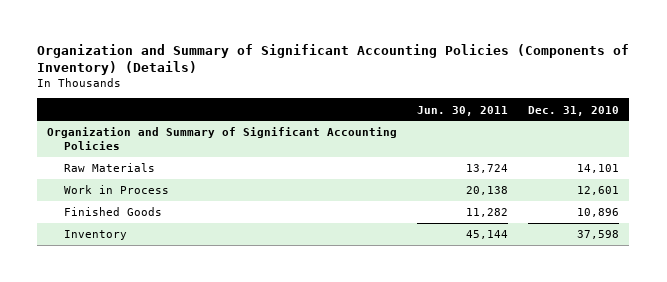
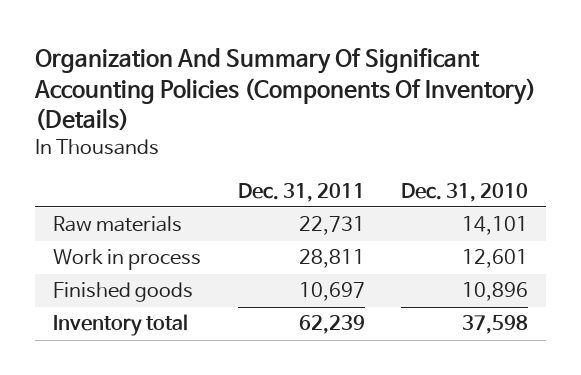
[37,43,630,76] Organization and Summary of Significant Accounting Policies (Components of Inventory) (Details) -> [33,47,536,132] Organization And Summary Of Significant Accounting Policies (Components Of Inventory) (Details)
[417,105,509,116] Jun. 30, 2011 -> none
none -> [237,182,365,202] Dec. 31, 2011
[47,127,398,151] Organization and Summary of Significant Accounting Policies -> none
[63,163,155,173] Raw Materials -> [53,216,183,233] Raw materials
[63,185,169,195] Work in Process -> [53,249,202,271] Work in process
[63,207,162,217] Finished Goods -> [53,282,194,303] Finished goods
[63,230,127,241] Inventory -> [53,314,189,337] Inventory total

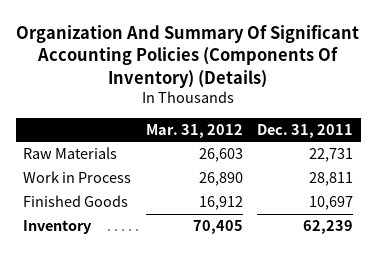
[401,182,529,202] Dec. 31, 2010 -> none
none -> [145,123,243,138] Mar. 31, 2012
[53,216,183,233] Raw materials -> [23,147,118,160] Raw Materials
[53,249,202,271] Work in process -> [23,171,132,184] Work in Process
[53,282,194,303] Finished goods -> [23,195,129,208] Finished Goods
[53,314,189,337] Inventory total -> [23,220,93,235] Inventory

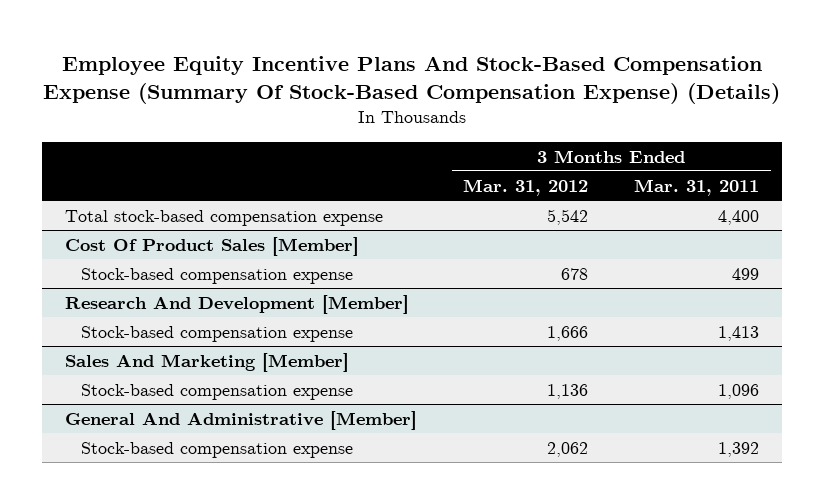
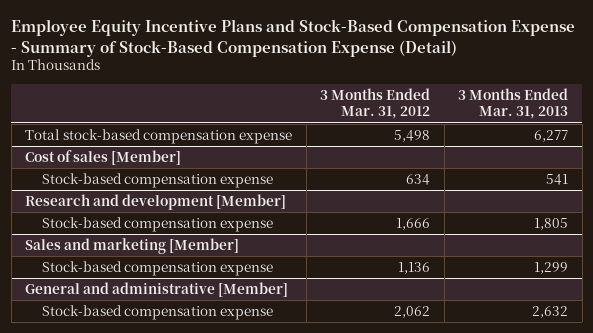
[43,55,781,104] Employee Equity Incentive Plans And Stock-Based Compensation Expense (Summary Of Stock-Based Compensation Expense) (Details) -> [11,18,576,57] Employee Equity Incentive Plans and Stock-Based Compensation Expense - Summary of Stock-Based Compensation Expense (Detail)
[634,178,760,196] Mar. 31, 2011 -> none
none -> [458,87,569,120] 3 Months Ended Mar. 31, 2013
[547,208,589,225] 5,542 -> [394,129,431,142] 5,498
[65,236,360,256] Cost Of Product Sales [Member] -> [25,149,182,165] Cost of sales [Member]
[561,267,589,280] 678 -> [406,173,431,185] 634
[65,294,410,314] Research And Development [Member] -> [25,193,287,210] Research and development [Member]
[65,352,350,372] Sales And Marketing [Member] -> [25,237,240,254] Sales and marketing [Member]
[65,410,418,430] General And Administrative [Member] -> [25,281,289,297] General and administrative [Member]

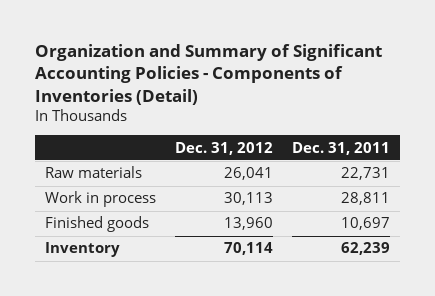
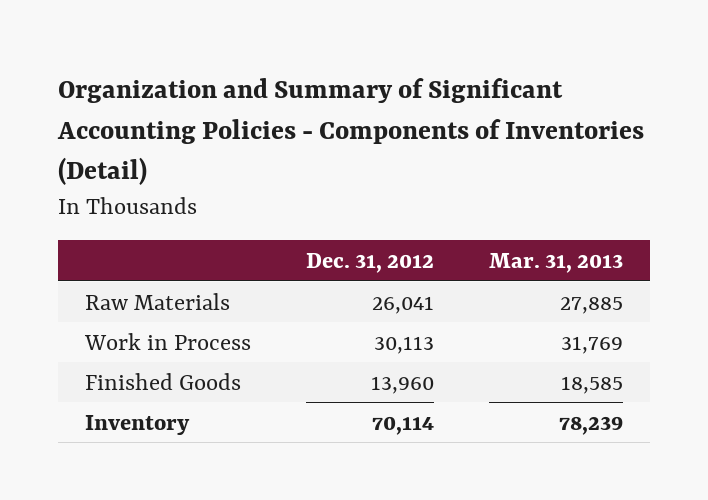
[292,141,391,155] Dec. 31, 2011 -> none
none -> [488,253,623,274] Mar. 31, 2013
[44,166,142,179] Raw materials -> [85,292,231,310] Raw Materials
[44,191,156,208] Work in process -> [84,332,252,350] Work in Process
[44,216,149,233] Finished goods -> [85,372,242,390] Finished Goods

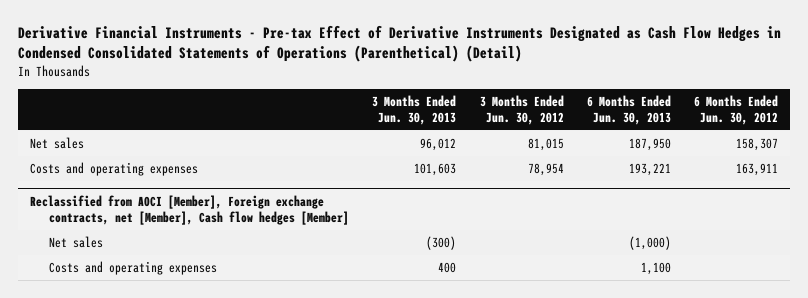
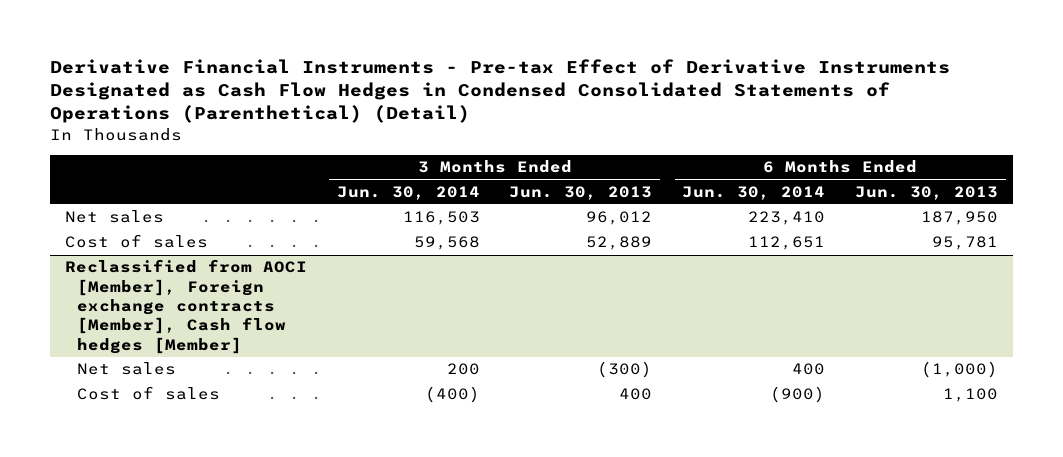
[479,94,564,125] 3 Months Ended Jun. 30, 2012 -> none
[694,94,779,125] 6 Months Ended Jun. 30, 2012 -> none
none -> [336,185,480,200] Jun. 30, 2014
none -> [682,185,826,200] Jun. 30, 2014
[29,162,198,177] Costs and operating expenses -> none
none -> [64,234,208,249] Cost of sales
[29,195,350,225] Reclassified from AOCI [Member], Foreign exchange contracts, net [Member], Cash flow hedges [Member] -> [64,259,307,354] Reclassified from AOCI [Member], Foreign exchange contracts [Member], Cash flow hedges [Member]
[49,261,218,276] Costs and operating expenses -> [77,386,221,401] Cost of sales

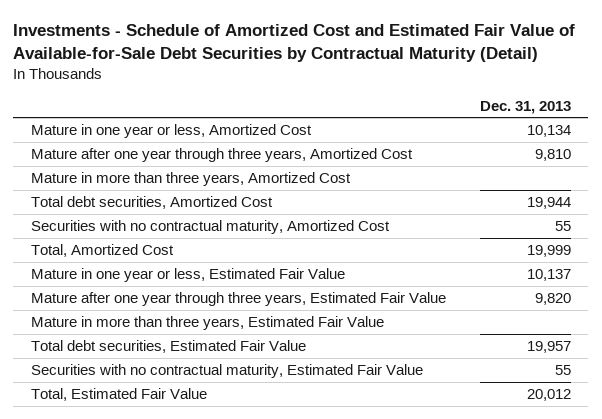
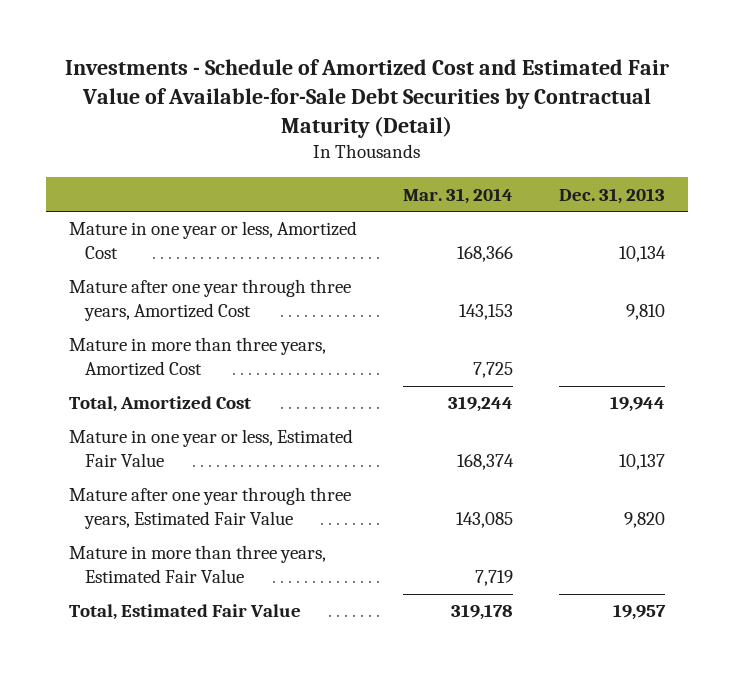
none -> [402,187,513,204] Mar. 31, 2014
[30,219,390,234] Securities with no contractual maturity, Amortized Cost -> none
[30,243,174,257] Total, Amortized Cost -> none
[30,195,273,209] Total debt securities, Amortized Cost -> [68,396,251,413] Total, Amortized Cost
[30,363,423,378] Securities with no contractual maturity, Estimated Fair Value -> none
[30,387,207,401] Total, Estimated Fair Value -> none
[30,339,306,353] Total debt securities, Estimated Fair Value -> [68,604,301,621] Total, Estimated Fair Value

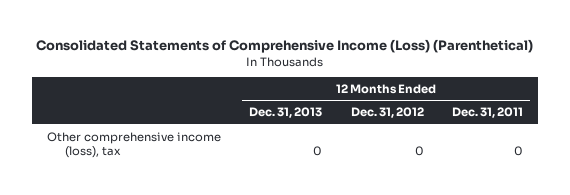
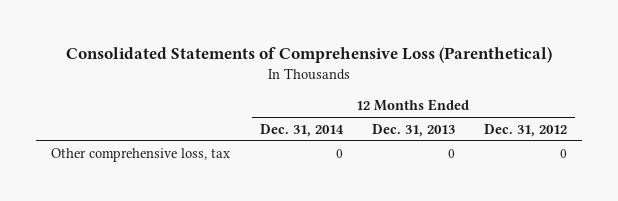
[36,39,534,54] Consolidated Statements of Comprehensive Income (Loss) (Parenthetical) -> [66,47,553,64] Consolidated Statements of Comprehensive Loss (Parenthetical)
[452,107,524,119] Dec. 31, 2011 -> none
none -> [259,123,344,137] Dec. 31, 2014
[46,131,221,159] Other comprehensive income (loss), tax -> [51,148,231,163] Other comprehensive loss, tax

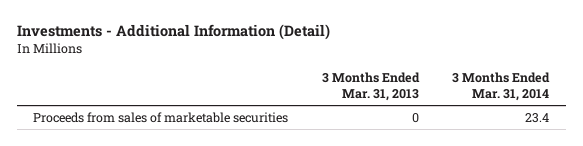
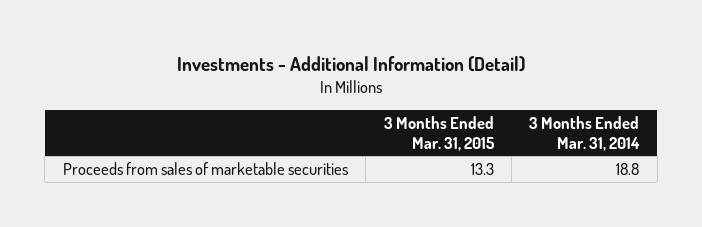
[321,72,420,102] 3 Months Ended Mar. 31, 2013 -> none
none -> [383,115,495,151] 3 Months Ended Mar. 31, 2015
[525,113,550,124] 23.4 -> [616,163,640,176] 18.8

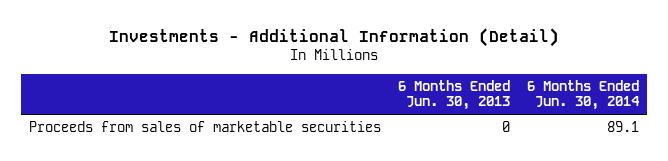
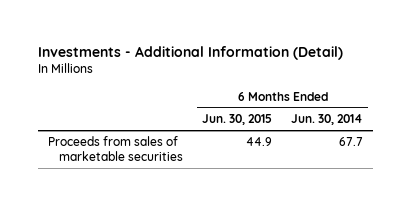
[398,79,511,111] 6 Months Ended Jun. 30, 2013 -> none
none -> [202,114,273,126] Jun. 30, 2015
[606,121,639,133] 89.1 -> [339,137,364,147] 67.7

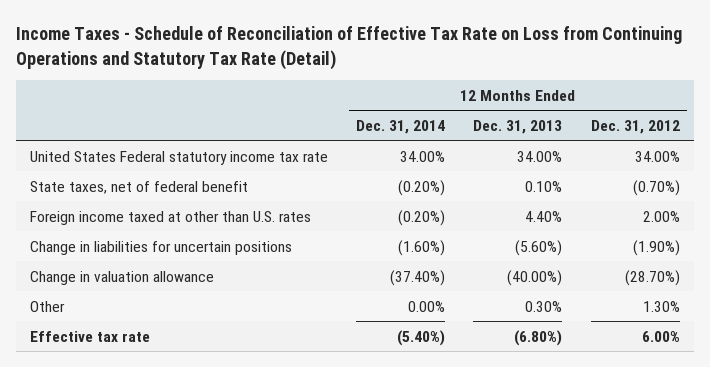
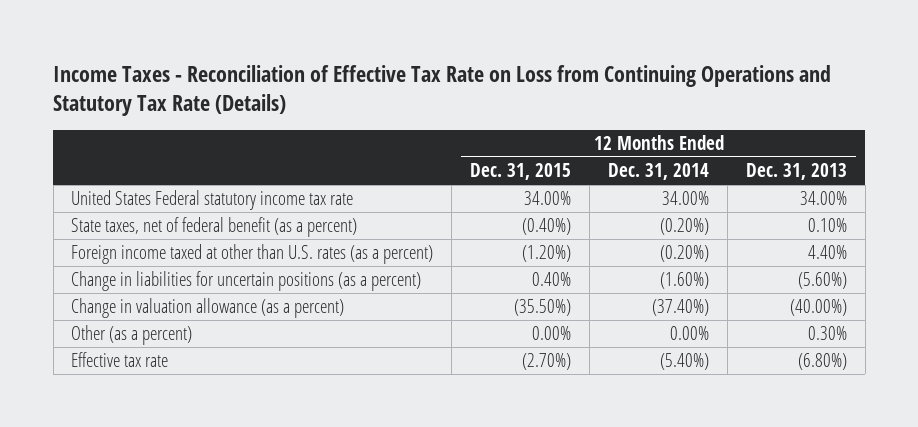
[15,26,682,70] Income Taxes - Schedule of Reconciliation of Effective Tax Rate on Loss from Continuing Operations and Statutory Tax Rate (Detail) -> [53,64,832,116] Income Taxes - Reconciliation of Effective Tax Rate on Loss from Continuing Operations and Statutory Tax Rate (Details)
[590,119,680,134] Dec. 31, 2012 -> none
none -> [470,163,572,181] Dec. 31, 2015
[30,180,249,194] State taxes, net of federal benefit -> [71,217,358,238] State taxes, net of federal benefit (as a percent)
[30,210,312,225] Foreign income taxed at other than U.S. rates -> [71,244,434,265] Foreign income taxed at other than U.S. rates (as a percent)
[30,240,293,255] Change in liabilities for uncertain positions -> [71,271,422,292] Change in liabilities for uncertain positions (as a percent)
[30,270,215,285] Change in valuation allowance -> [71,298,345,319] Change in valuation allowance (as a percent)
[30,300,66,312] Other -> [71,325,193,346] Other (as a percent)

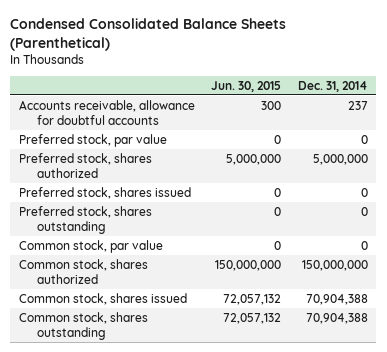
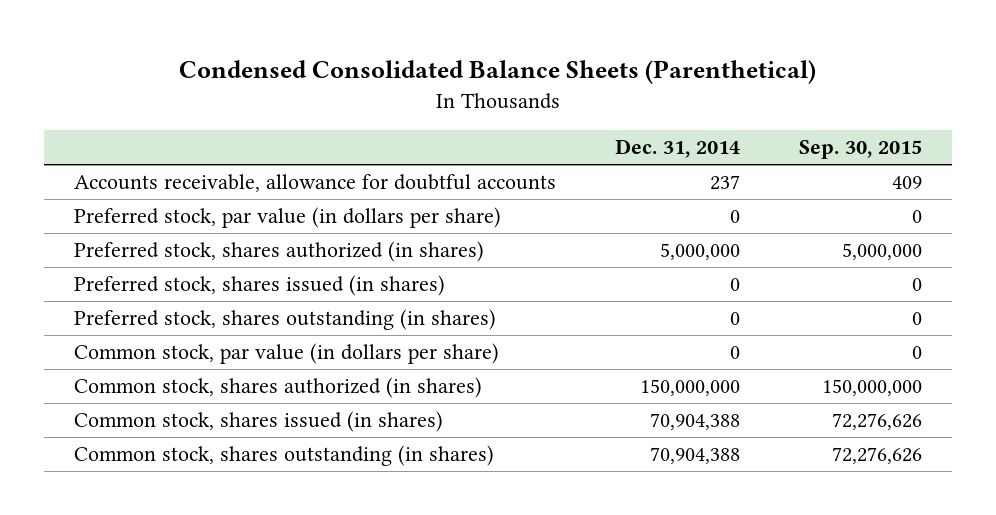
[211,80,282,92] Jun. 30, 2015 -> none
none -> [799,140,923,160] Sep. 30, 2015
[18,133,167,147] Preferred stock, par value -> [73,207,501,229] Preferred stock, par value (in dollars per share)
[18,152,152,178] Preferred stock, shares authorized -> [73,241,484,263] Preferred stock, shares authorized (in shares)
[18,186,191,199] Preferred stock, shares issued -> [73,275,445,297] Preferred stock, shares issued (in shares)
[18,205,152,234] Preferred stock, shares outstanding -> [73,309,496,331] Preferred stock, shares outstanding (in shares)
[18,239,163,253] Common stock, par value -> [73,343,499,365] Common stock, par value (in dollars per share)
[18,258,148,284] Common stock, shares authorized -> [73,377,482,399] Common stock, shares authorized (in shares)
[18,292,187,305] Common stock, shares issued -> [73,411,443,433] Common stock, shares issued (in shares)
[18,311,148,340] Common stock, shares outstanding -> [73,445,494,467] Common stock, shares outstanding (in shares)

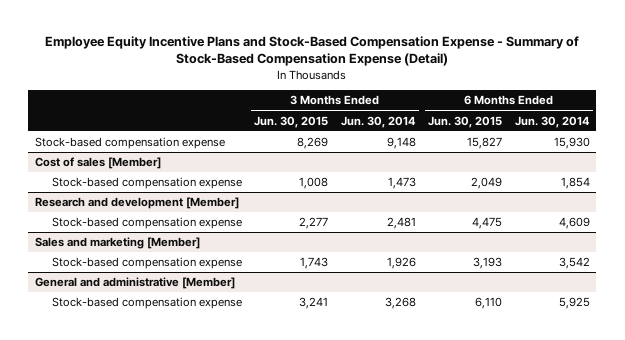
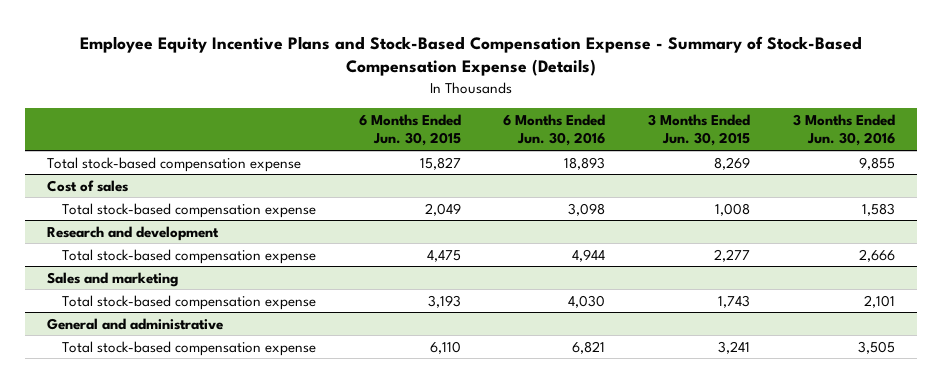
[45,35,580,67] Employee Equity Incentive Plans and Stock-Based Compensation Expense - Summary of Stock-Based Compensation Expense (Detail) -> [79,35,862,77] Employee Equity Incentive Plans and Stock-Based Compensation Expense - Summary of Stock-Based Compensation Expense (Details)
[340,115,416,128] Jun. 30, 2014 -> none
[514,115,590,128] Jun. 30, 2014 -> none
none -> [503,113,606,147] 6 Months Ended Jun. 30, 2016
none -> [793,113,896,147] 3 Months Ended Jun. 30, 2016
[34,137,225,150] Stock-based compensation expense -> [46,156,301,172] Total stock-based compensation expense
[34,157,161,170] Cost of sales [Member] -> [46,179,128,192] Cost of sales
[51,177,242,190] Stock-based compensation expense -> [61,202,316,218] Total stock-based compensation expense
[34,197,239,210] Research and development [Member] -> [46,225,219,241] Research and development
[51,217,242,230] Stock-based compensation expense -> [61,248,316,264] Total stock-based compensation expense
[34,237,200,250] Sales and marketing [Member] -> [46,271,178,287] Sales and marketing
[51,257,242,270] Stock-based compensation expense -> [61,294,316,310] Total stock-based compensation expense
[34,277,235,290] General and administrative [Member] -> [46,317,223,330] General and administrative
[51,297,242,310] Stock-based compensation expense -> [61,340,316,356] Total stock-based compensation expense

